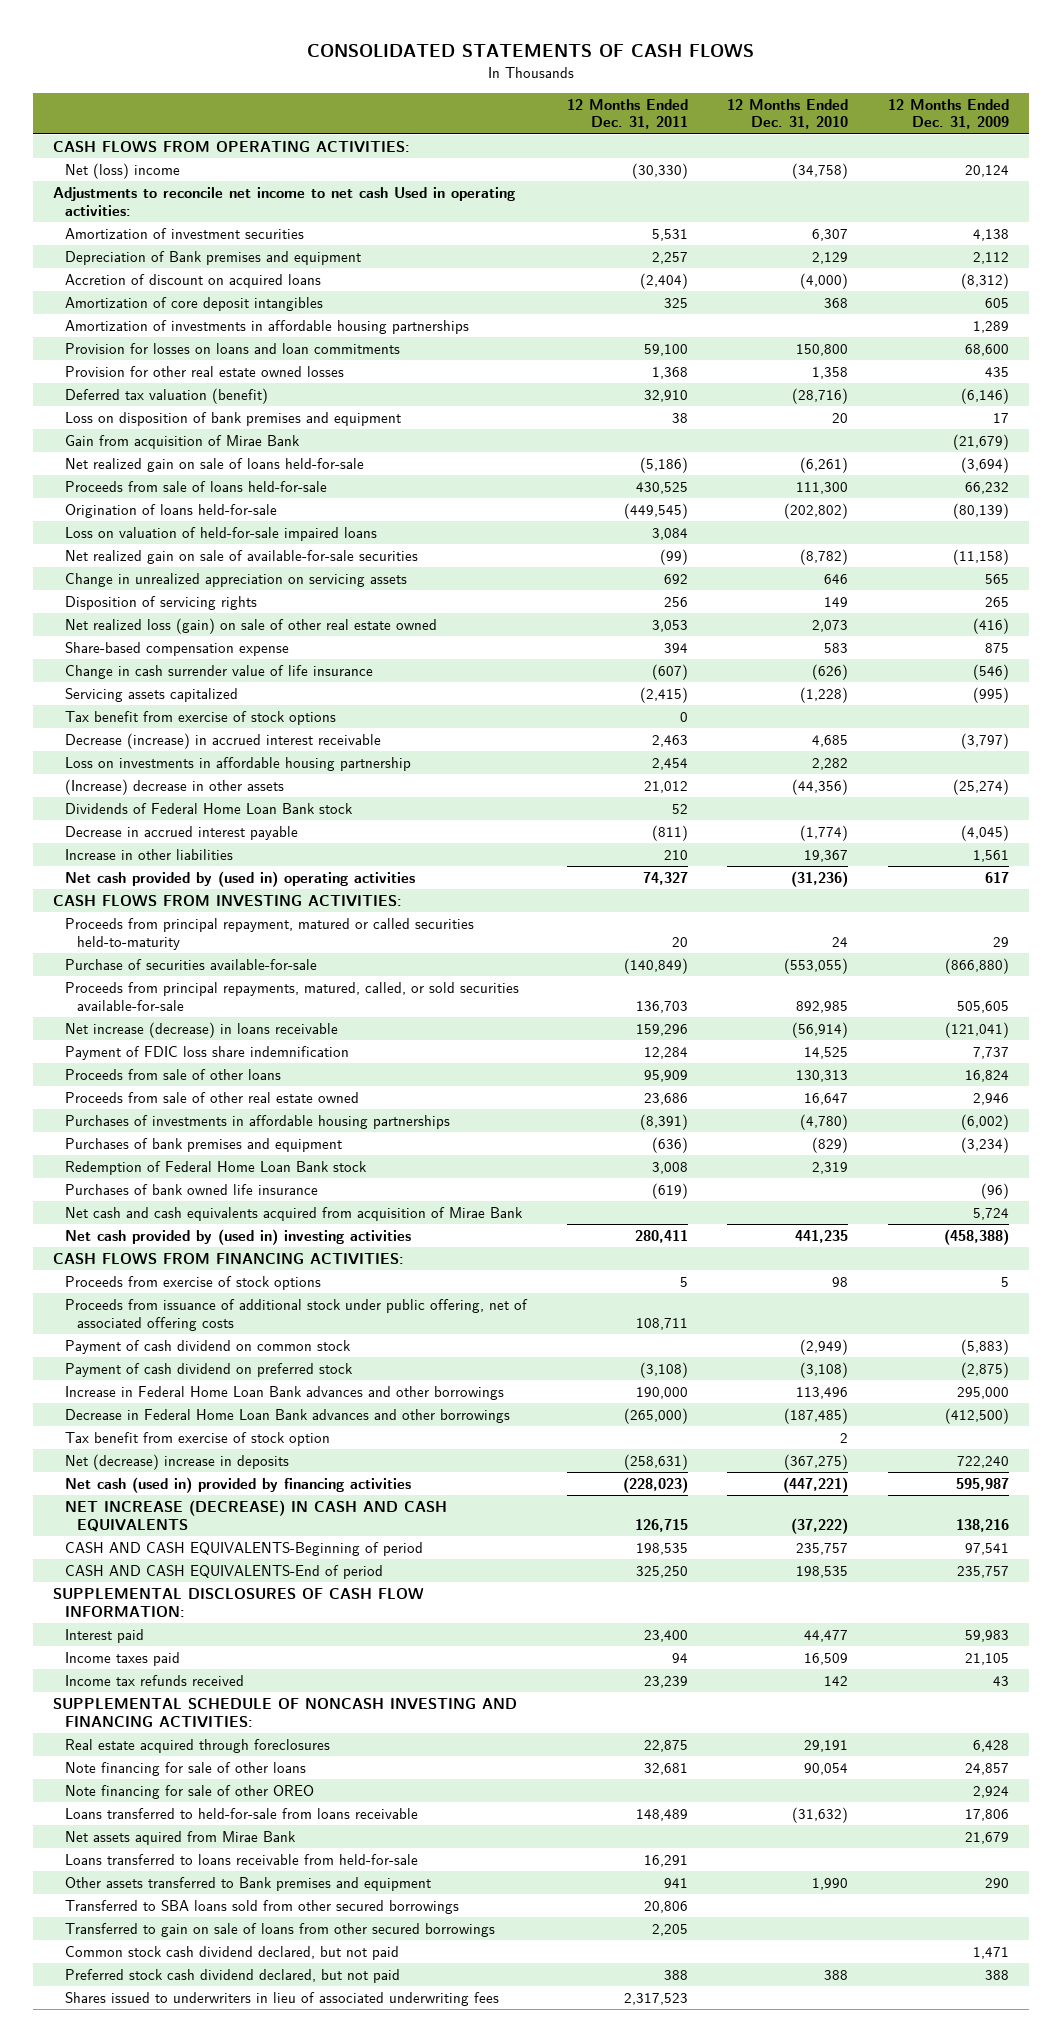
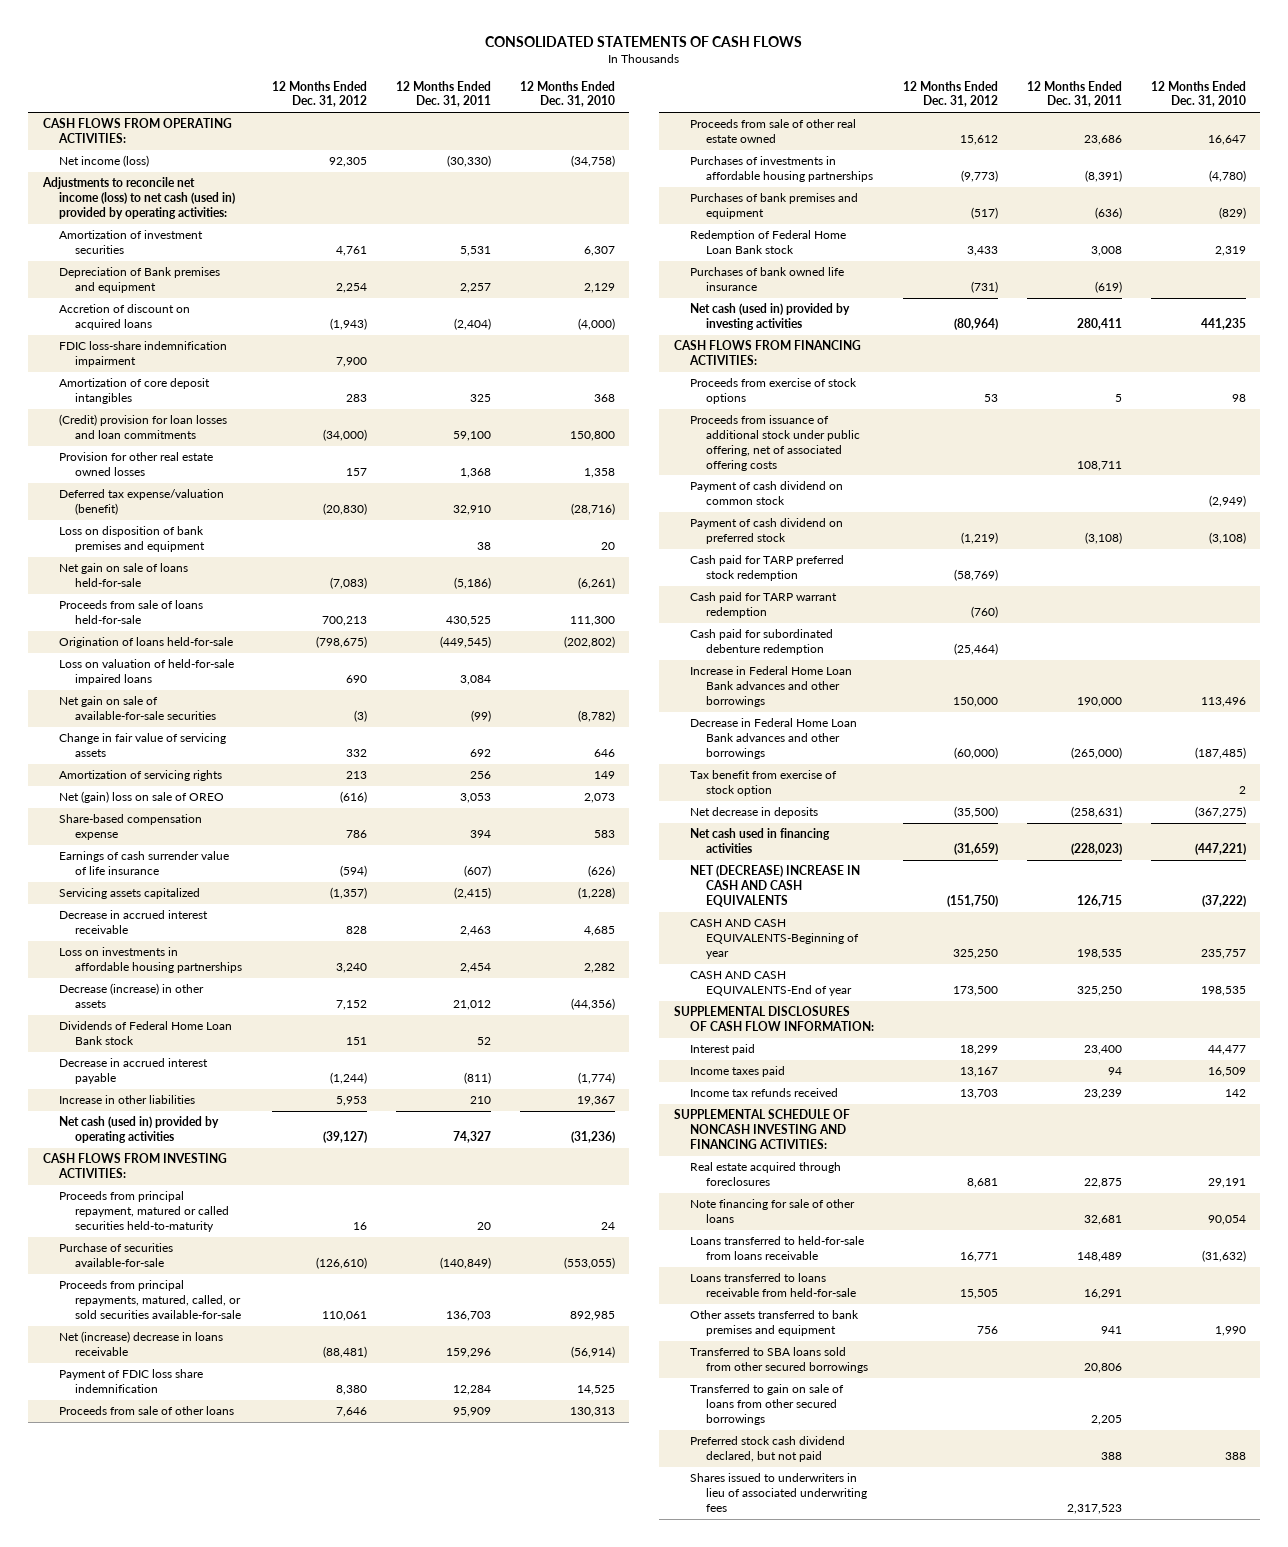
[888,98,1010,130] 12 Months Ended Dec. 31, 2009 -> none
none -> [271,80,367,108] 12 Months Ended Dec. 31, 2012
[65,163,181,180] Net (loss) income -> [59,155,150,168] Net income (loss)
[53,187,516,216] Adjustments to reconcile net income to net cash Used in operating activities: -> [41,177,236,219] Adjustments to reconcile net income (loss) to net cash (used in) provided by operating activities:
none -> [59,341,228,368] FDIC loss-share indemnification impairment
[65,320,470,335] Amortization of investments in affordable housing partnerships -> none
[65,343,401,355] Provision for losses on loans and loan commitments -> [59,414,228,440] (Credit) provision for loan losses and loan commitments
[65,388,269,405] Deferred tax valuation (benefit) -> [59,489,225,516] Deferred tax expense/valuation (benefit)
[65,435,301,450] Gain from acquisition of Mirae Bank -> none
[65,458,365,473] Net realized gain on sale of loans held-for-sale -> [59,563,189,588] Net gain on sale of loans held-for-sale
[65,550,419,565] Net realized gain on sale of available-for-sale securities -> [59,696,217,721] Net gain on sale of available-for-sale securities
[65,573,408,588] Change in unrealized appreciation on servicing assets -> [59,733,227,758] Change in fair value of servicing assets
[65,596,258,611] Disposition of servicing rights -> [59,770,223,782] Amortization of servicing rights
[65,618,438,635] Net realized loss (gain) on sale of other real estate owned -> [59,791,225,804] Net (gain) loss on sale of OREO
[65,665,374,680] Change in cash surrender value of life insurance -> [59,851,230,876] Earnings of cash surrender value of life insurance
[65,711,337,726] Tax benefit from exercise of stock options -> none
[65,733,382,750] Decrease (increase) in accrued interest receivable -> [59,910,209,935] Decrease in accrued interest receivable
[65,757,412,772] Loss on investments in affordable housing partnership -> [59,947,243,974] Loss on investments in affordable housing partnerships
[65,779,285,796] (Increase) decrease in other assets -> [59,983,205,1009] Decrease (increase) in other assets
[65,871,416,888] Net cash provided by (used in) operating activities -> [59,1116,220,1144] Net cash (used in) provided by operating activities
[65,1022,339,1039] Net increase (decrease) in loans receivable -> [59,1331,224,1357] Net (increase) decrease in loans receivable
[65,1207,524,1222] Net cash and cash equivalents acquired from acquisition of Mirae Bank -> none
[65,1229,412,1246] Net cash provided by (used in) investing activities -> [690,303,851,331] Net cash (used in) provided by investing activities
none -> [690,555,845,582] Cash paid for TARP preferred stock redemption
none -> [690,592,838,619] Cash paid for TARP warrant redemption
none -> [690,629,834,656] Cash paid for subordinated debenture redemption
[65,1454,290,1471] Net (decrease) increase in deposits -> [690,807,819,819] Net decrease in deposits
[65,1477,412,1494] Net cash (used in) provided by financing activities -> [690,828,831,854] Net cash used in financing activities
[65,1500,448,1532] NET INCREASE (DECREASE) IN CASH AND CASH EQUIVALENTS -> [690,865,861,907] NET (DECREASE) INCREASE IN CASH AND CASH EQUIVALENTS
[65,1542,424,1557] CASH AND CASH EQUIVALENTS-Beginning of period -> [690,919,860,959] CASH AND CASH EQUIVALENTS-Beginning of year
[65,1565,384,1580] CASH AND CASH EQUIVALENTS-End of period -> [690,971,853,997] CASH AND CASH EQUIVALENTS-End of year
[65,1785,315,1800] Note financing for sale of other OREO -> none
[65,1831,297,1846] Net assets aquired from Mirae Bank -> none
[65,1877,432,1892] Other assets transferred to Bank premises and equipment -> [690,1310,860,1337] Other assets transferred to bank premises and equipment
[65,1946,400,1961] Common stock cash dividend declared, but not paid -> none

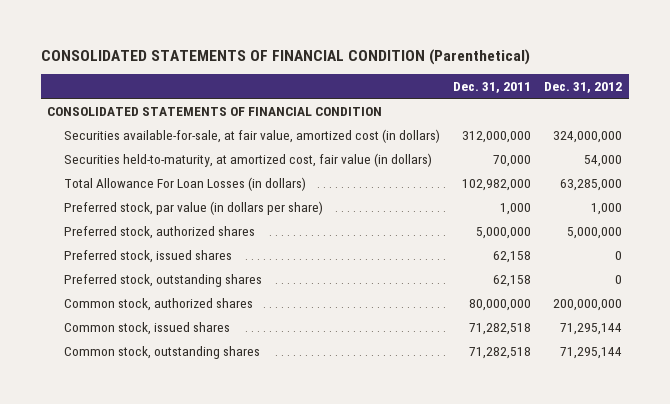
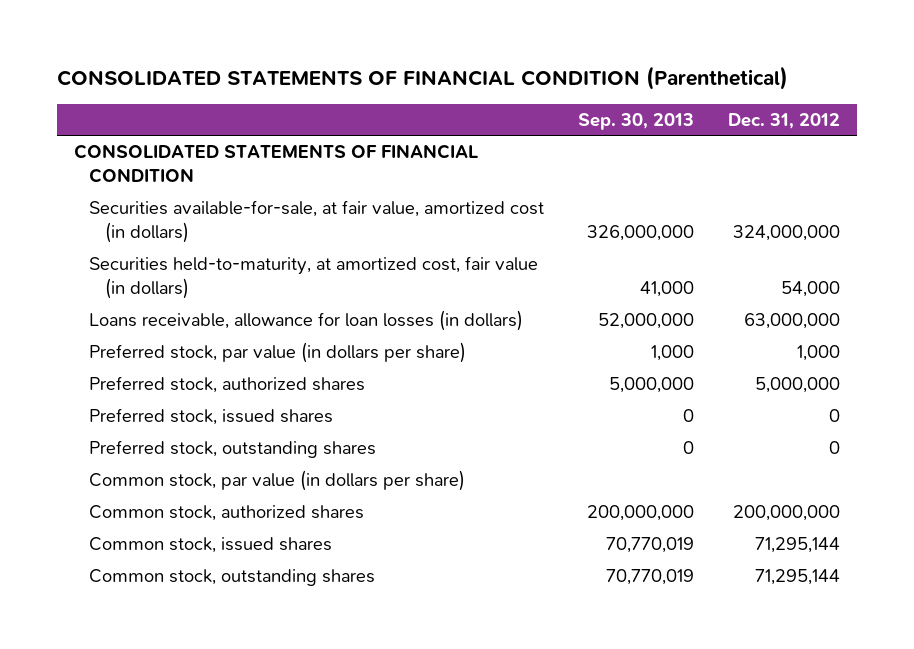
[452,81,531,93] Dec. 31, 2011 -> none
none -> [578,112,695,130] Sep. 30, 2013
[63,176,306,191] Total Allowance For Loan Losses (in dollars) -> [89,310,524,332] Loans receivable, allowance for loan losses (in dollars)
[560,178,623,191] 63,285,000 -> [744,313,841,330] 63,000,000
none -> [89,470,466,492] Common stock, par value (in dollars per share)

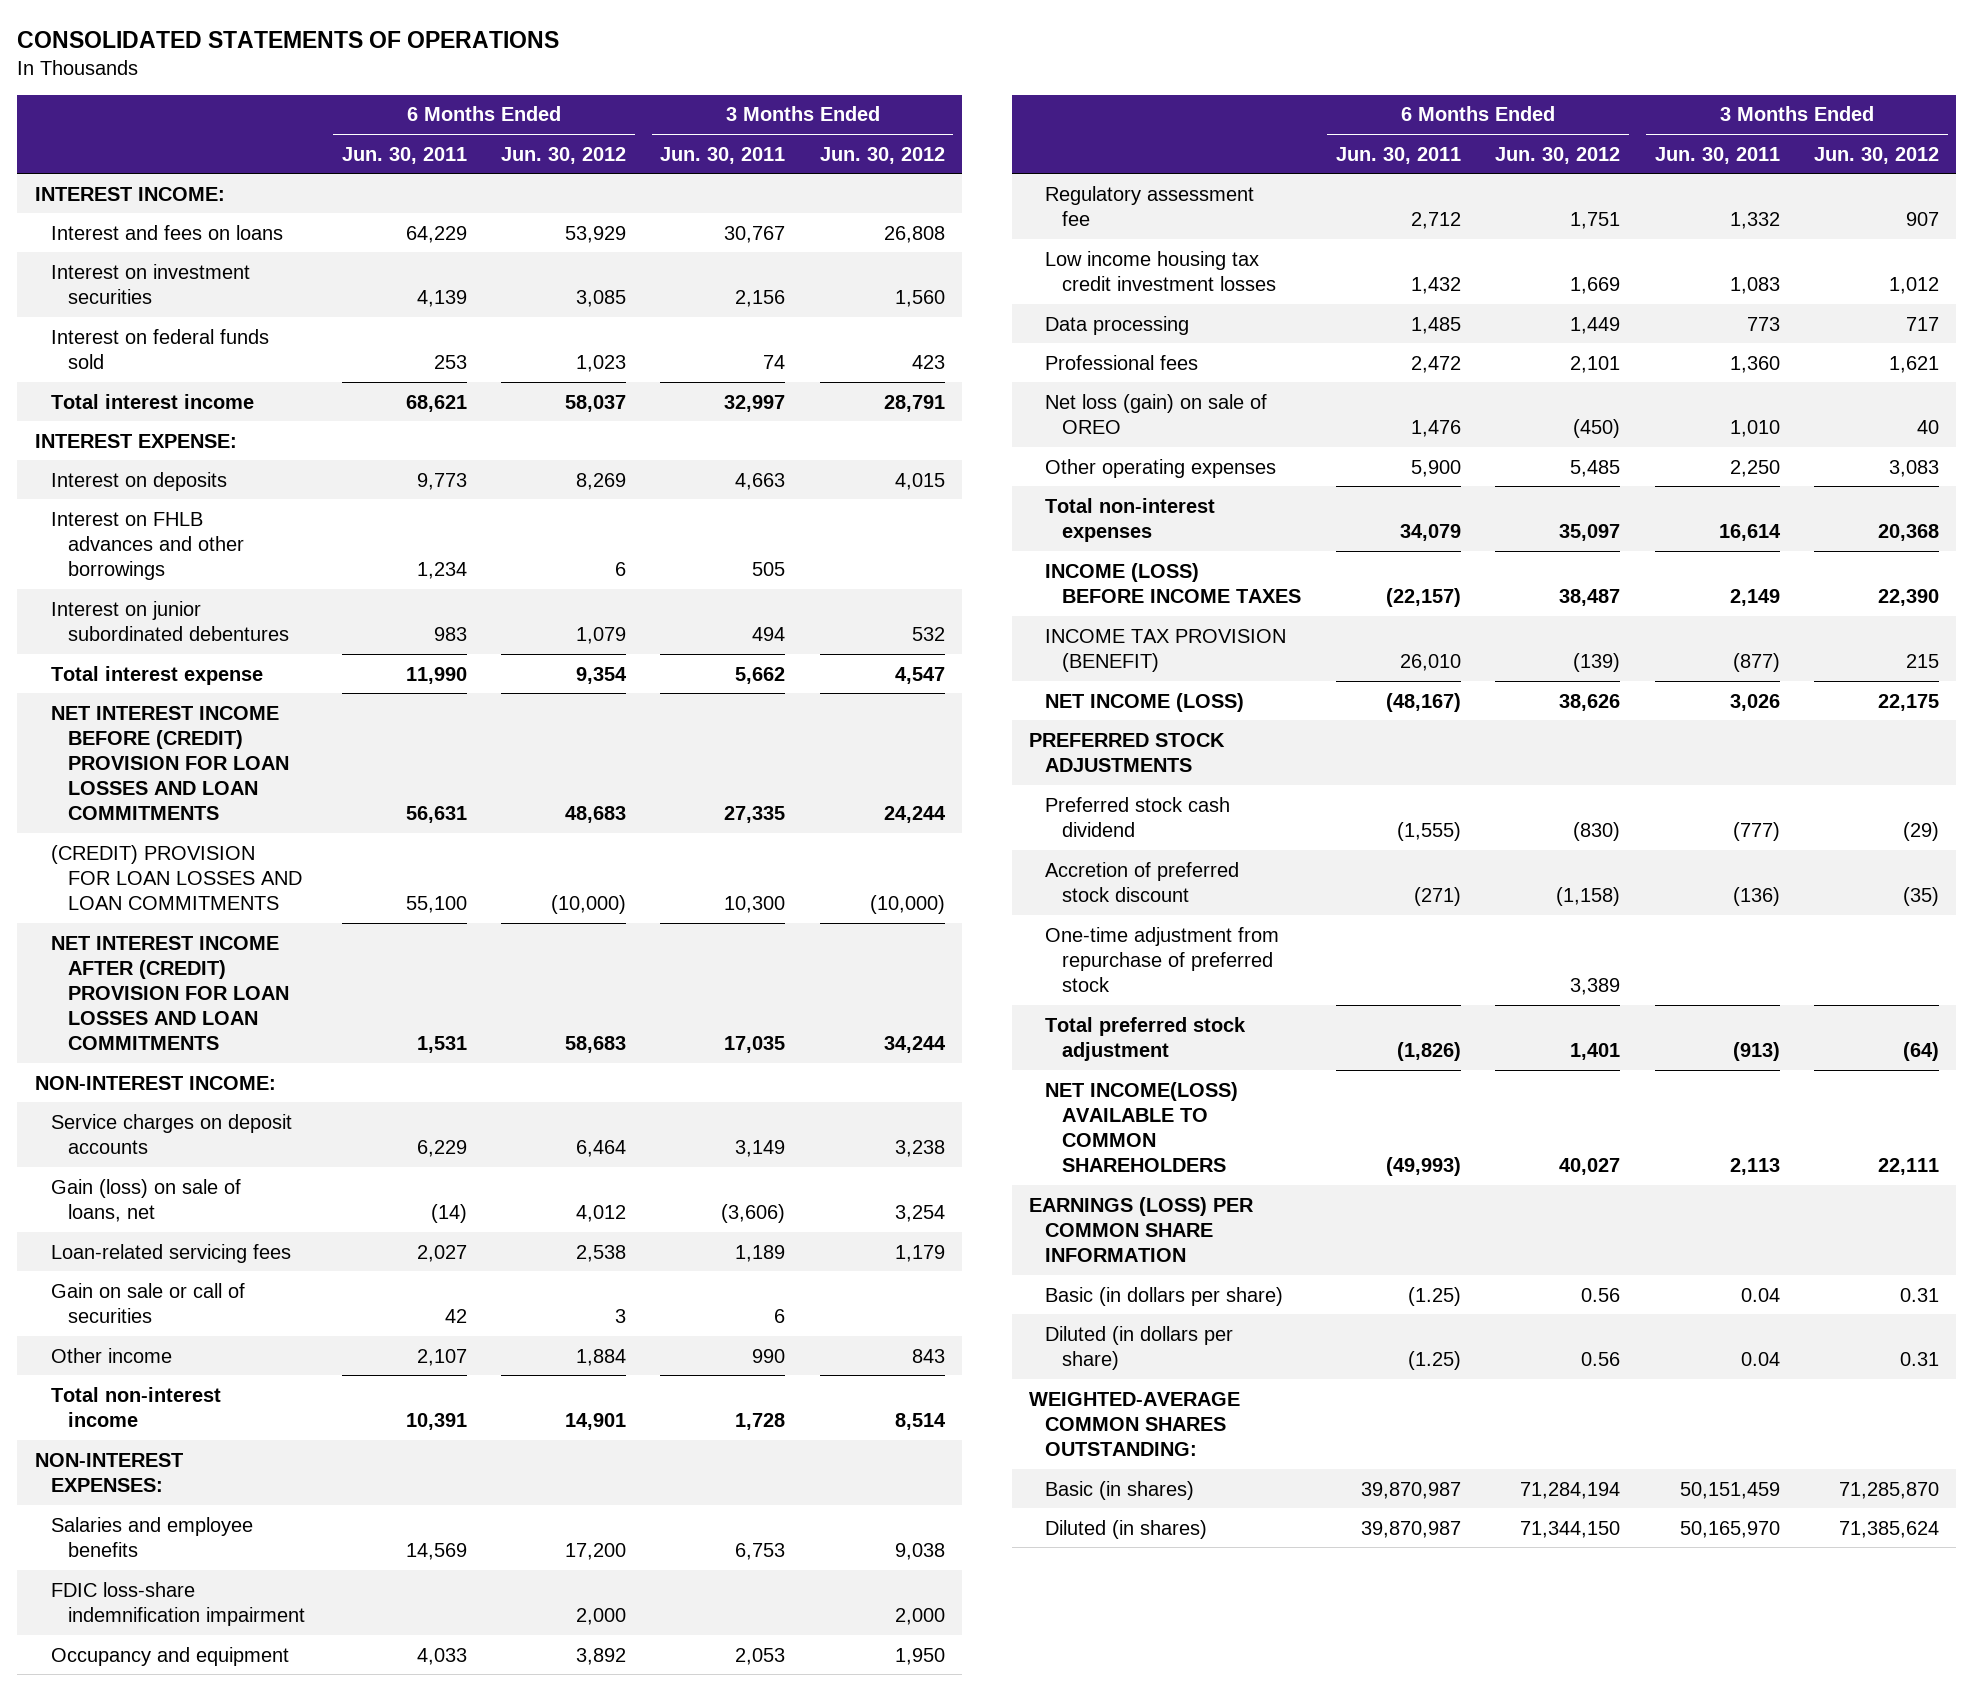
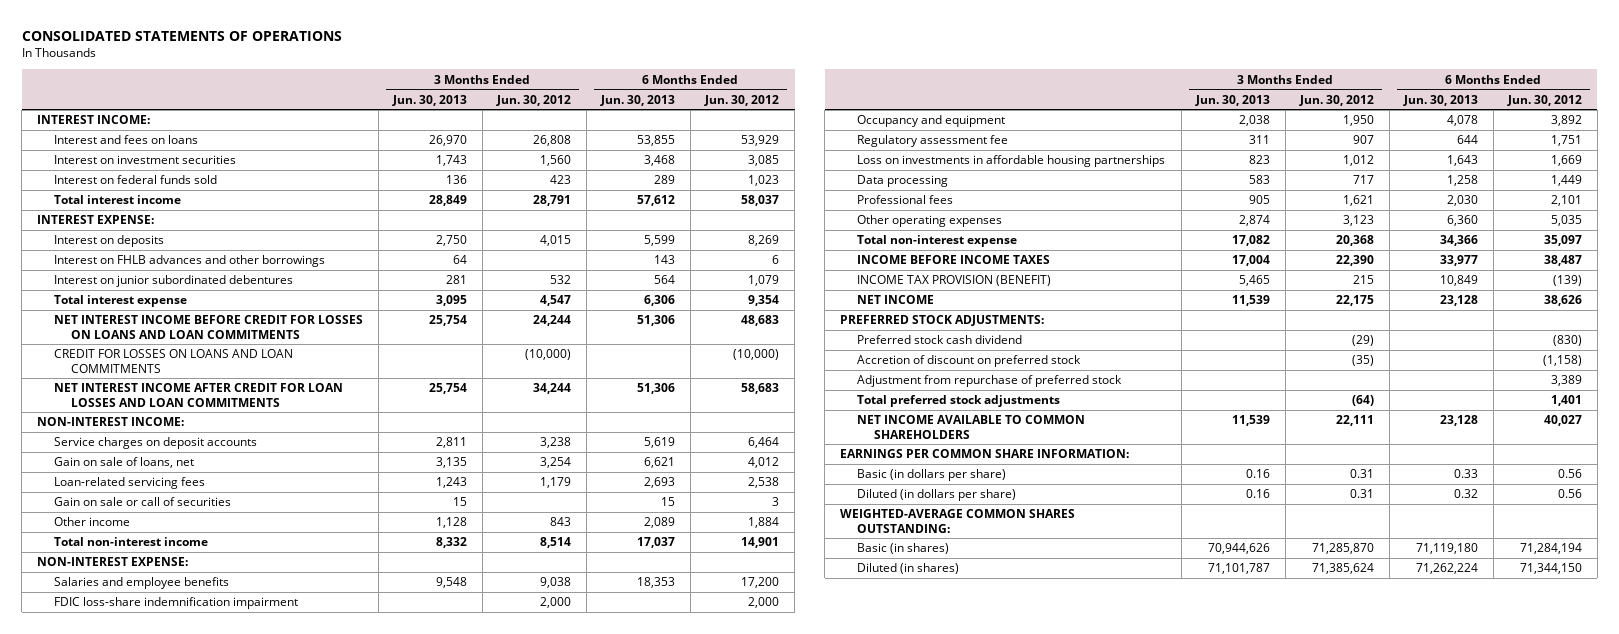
[341,146,467,164] Jun. 30, 2011 -> none
[660,146,786,164] Jun. 30, 2011 -> none
none -> [392,94,468,106] Jun. 30, 2013
none -> [600,94,676,106] Jun. 30, 2013
[51,705,290,821] NET INTEREST INCOME BEFORE (CREDIT) PROVISION FOR LOAN LOSSES AND LOAN COMMITMENTS -> [53,315,363,339] NET INTEREST INCOME BEFORE CREDIT FOR LOSSES ON LOANS AND LOAN COMMITMENTS
[51,844,303,910] (CREDIT) PROVISION FOR LOAN LOSSES AND LOAN COMMITMENTS -> [53,349,293,373] CREDIT FOR LOSSES ON LOANS AND LOAN COMMITMENTS
[51,935,290,1051] NET INTEREST INCOME AFTER (CREDIT) PROVISION FOR LOAN LOSSES AND LOAN COMMITMENTS -> [53,383,343,407] NET INTEREST INCOME AFTER CREDIT FOR LOAN LOSSES AND LOAN COMMITMENTS
[51,1178,242,1222] Gain (loss) on sale of loans, net -> [53,457,194,469] Gain on sale of loans, net
[34,1452,183,1492] NON-INTEREST EXPENSES: -> [36,557,188,567] NON-INTEREST EXPENSE:
[1045,250,1277,291] Low income housing tax credit investment losses -> [856,155,1165,168] Loss on investments in affordable housing partnerships
[1045,393,1268,434] Net loss (gain) on sale of OREO -> none
[1570,459,1621,477] 5,485 -> [1551,215,1583,227] 5,035
[1888,459,1939,477] 3,083 -> [1343,215,1375,227] 3,123
[1045,497,1216,542] Total non-interest expenses -> [856,235,1017,248] Total non-interest expense
[1045,562,1302,603] INCOME (LOSS) BEFORE INCOME TAXES -> [856,255,1050,265] INCOME BEFORE INCOME TAXES
[1045,692,1245,712] NET INCOME (LOSS) -> [856,295,934,305] NET INCOME
[1028,732,1225,772] PREFERRED STOCK ADJUSTMENTS -> [839,315,1044,327] PREFERRED STOCK ADJUSTMENTS:
[1045,861,1240,902] Accretion of preferred stock discount -> [856,355,1081,368] Accretion of discount on preferred stock
[1045,926,1280,992] One-time adjustment from repurchase of preferred stock -> [856,375,1122,388] Adjustment from repurchase of preferred stock
[1045,1016,1247,1061] Total preferred stock adjustment -> [856,395,1060,408] Total preferred stock adjustments
[1045,1081,1239,1172] NET INCOME(LOSS) AVAILABLE TO COMMON SHAREHOLDERS -> [856,415,1085,439] NET INCOME AVAILABLE TO COMMON SHAREHOLDERS
[1028,1196,1254,1262] EARNINGS (LOSS) PER COMMON SHARE INFORMATION -> [839,449,1129,459] EARNINGS PER COMMON SHARE INFORMATION:

